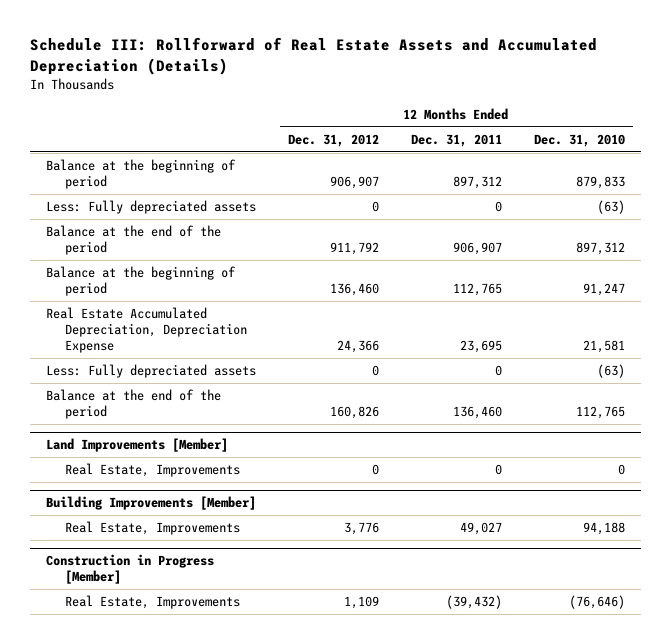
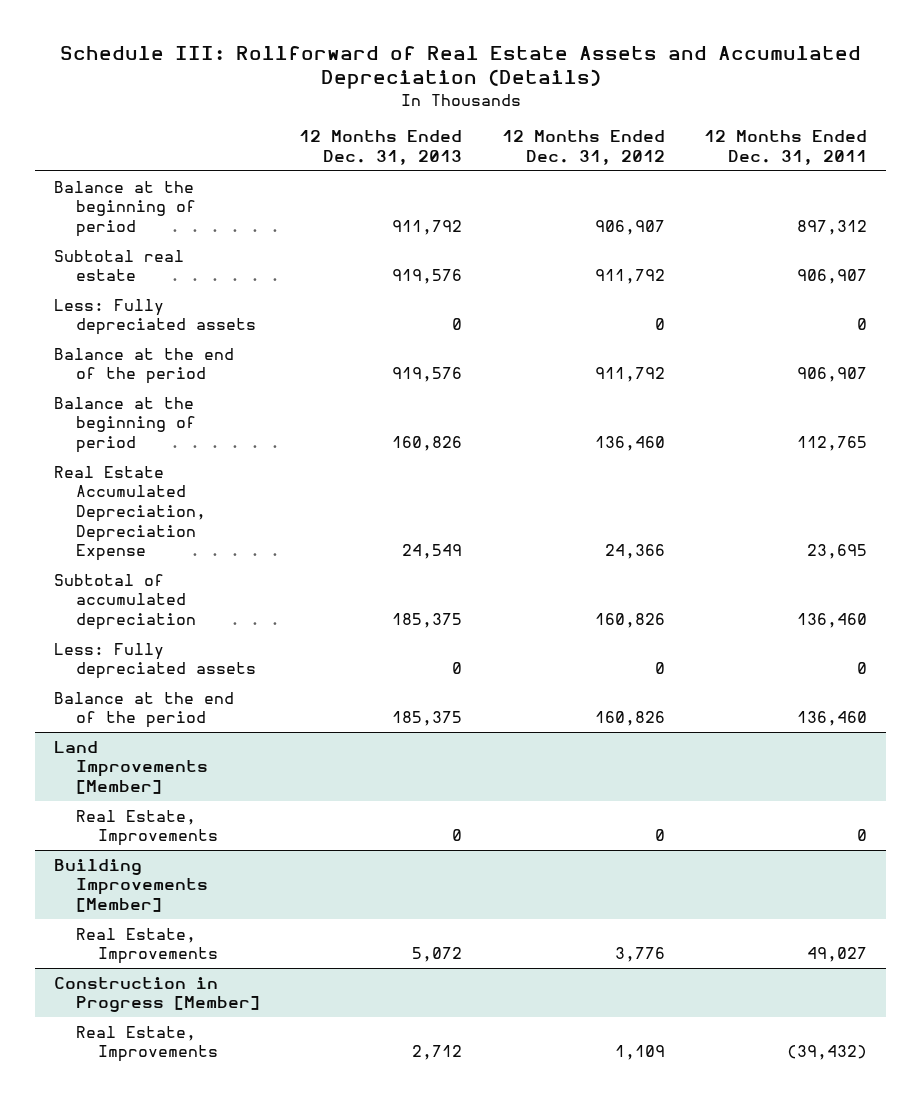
[533,133,625,147] Dec. 31, 2010 -> none
none -> [299,130,463,166] 12 Months Ended Dec. 31, 2013
none -> [54,249,185,282] Subtotal real estate
none -> [54,573,197,631] Subtotal of accumulated depreciation

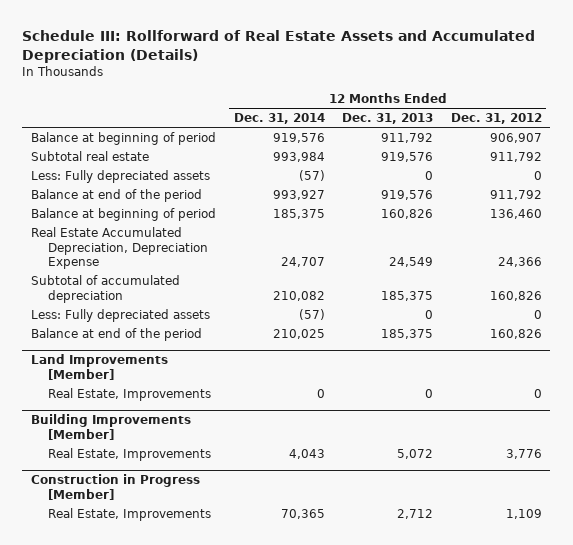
[703,130,867,166] 12 Months Ended Dec. 31, 2011 -> none
none -> [233,113,325,125] Dec. 31, 2014
[54,180,197,238] Balance at the beginning of period -> [31,132,217,146] Balance at beginning of period
[54,347,235,385] Balance at the end of the period -> [31,189,203,203] Balance at end of the period
[54,396,197,454] Balance at the beginning of period -> [31,208,217,222] Balance at beginning of period
[54,691,235,729] Balance at the end of the period -> [31,328,203,342] Balance at end of the period

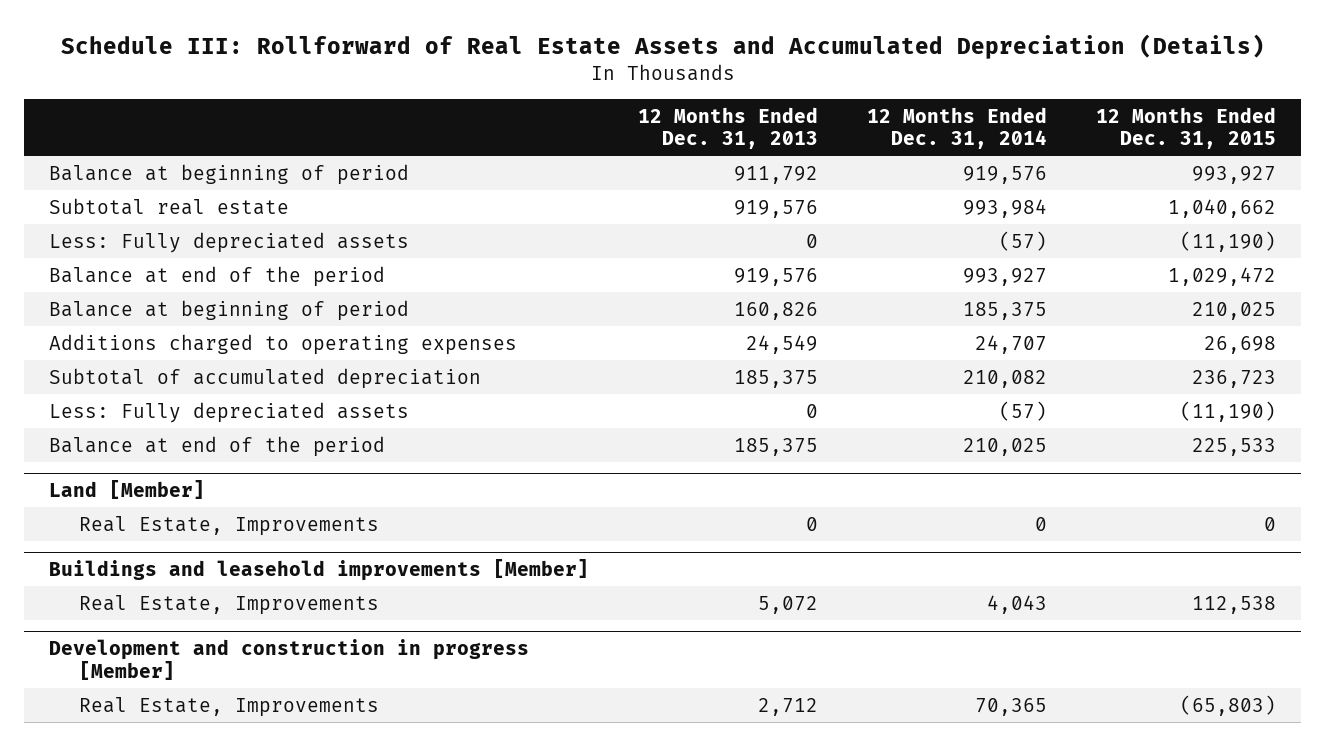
[450,113,542,125] Dec. 31, 2012 -> none
none -> [1096,106,1277,150] 12 Months Ended Dec. 31, 2015
[31,227,209,269] Real Estate Accumulated Depreciation, Depreciation Expense -> [49,333,518,355] Additions charged to operating expenses
[31,354,169,380] Land Improvements [Member] -> [49,479,206,499] Land [Member]
[31,414,192,440] Building Improvements [Member] -> [49,558,590,581] Buildings and leasehold improvements [Member]
[31,474,201,500] Construction in Progress [Member] -> [49,638,530,680] Development and construction in progress [Member]

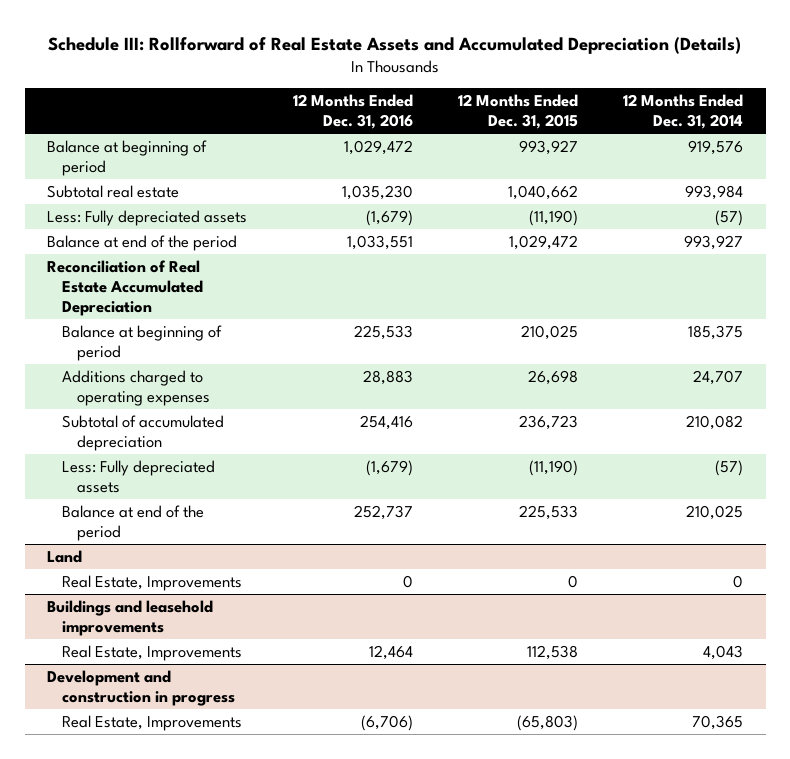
[638,106,819,150] 12 Months Ended Dec. 31, 2013 -> none
none -> [292,94,413,130] 12 Months Ended Dec. 31, 2016
none -> [47,259,204,316] Reconciliation of Real Estate Accumulated Depreciation
[49,479,206,499] Land [Member] -> [47,549,83,563] Land
[49,558,590,581] Buildings and leasehold improvements [Member] -> [47,599,214,636] Buildings and leasehold improvements
[49,638,530,680] Development and construction in progress [Member] -> [47,669,236,706] Development and construction in progress

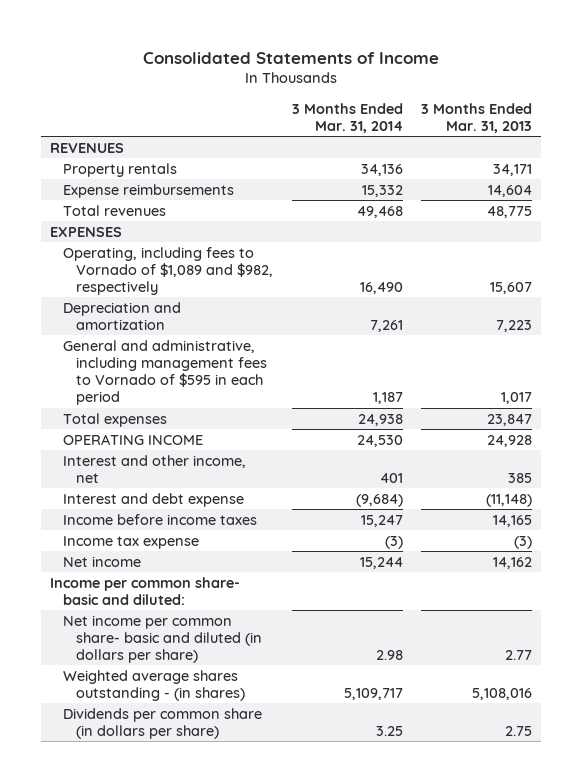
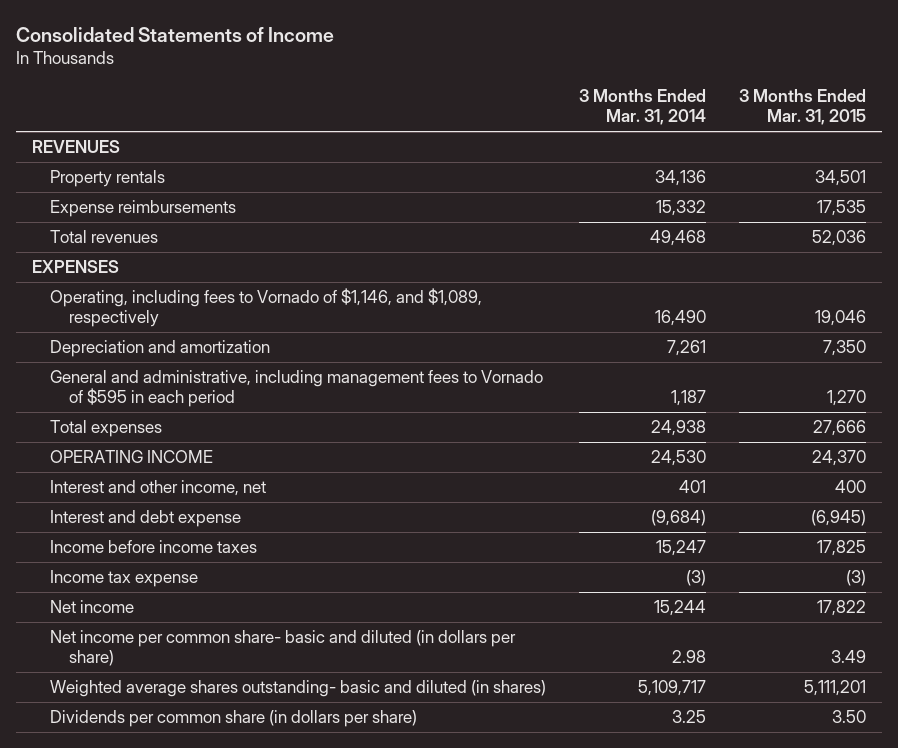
[421,102,533,134] 3 Months Ended Mar. 31, 2013 -> none
none -> [738,89,866,126] 3 Months Ended Mar. 31, 2015
[63,246,273,296] Operating, including fees to Vornado of $1,089 and $982, respectively -> [50,288,483,328] Operating, including fees to Vornado of $1,146, and $1,089, respectively
[50,576,241,605] Income per common share- basic and diluted: -> none
[63,669,245,701] Weighted average shares outstanding - (in shares) -> [50,680,547,698] Weighted average shares outstanding- basic and diluted (in shares)

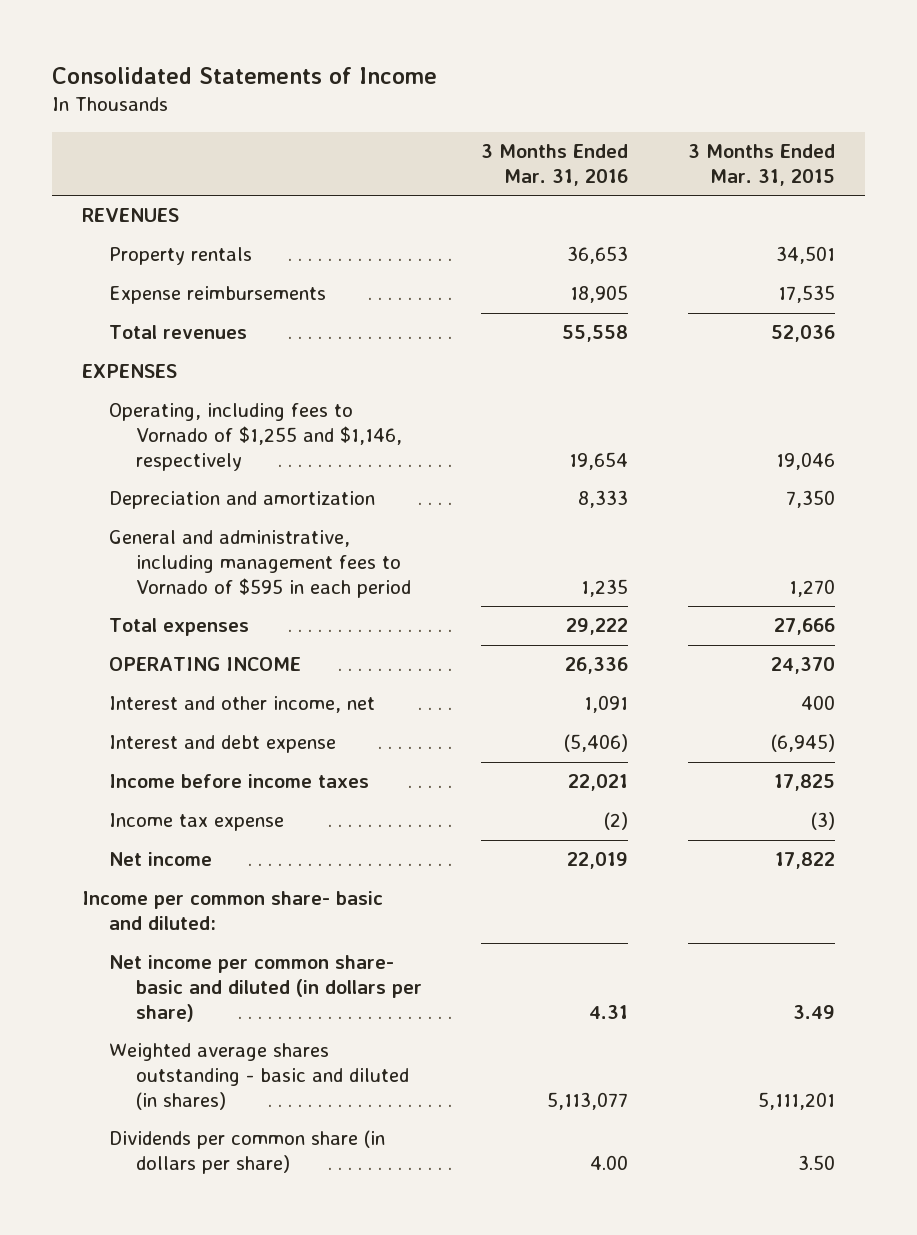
[579,89,707,126] 3 Months Ended Mar. 31, 2014 -> none
none -> [481,143,629,186] 3 Months Ended Mar. 31, 2016
[50,288,483,328] Operating, including fees to Vornado of $1,146, and $1,089, respectively -> [108,403,402,471] Operating, including fees to Vornado of $1,255 and $1,146, respectively
none -> [81,891,383,931] Income per common share- basic and diluted:
[50,680,547,698] Weighted average shares outstanding- basic and diluted (in shares) -> [108,1043,409,1110] Weighted average shares outstanding - basic and diluted (in shares)

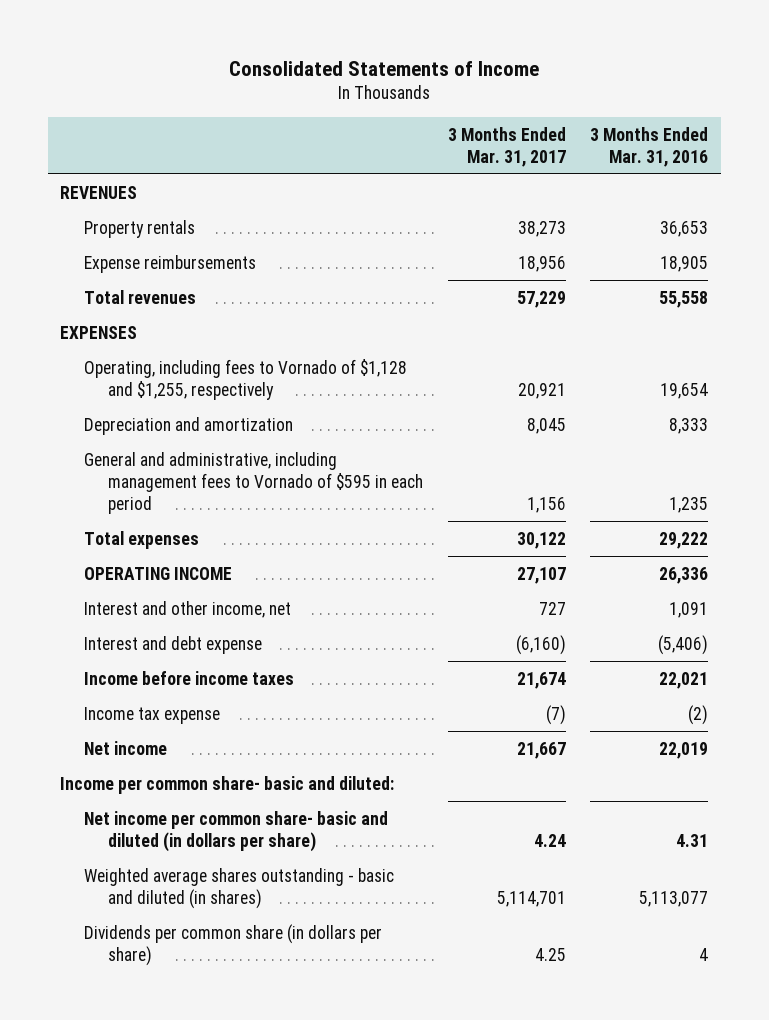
[687,143,835,186] 3 Months Ended Mar. 31, 2015 -> none
none -> [447,126,566,167] 3 Months Ended Mar. 31, 2017
[108,403,402,471] Operating, including fees to Vornado of $1,255 and $1,146, respectively -> [84,358,408,400] Operating, including fees to Vornado of $1,128 and $1,255, respectively
[590,1155,629,1171] 4.00 -> [699,947,709,961] 4

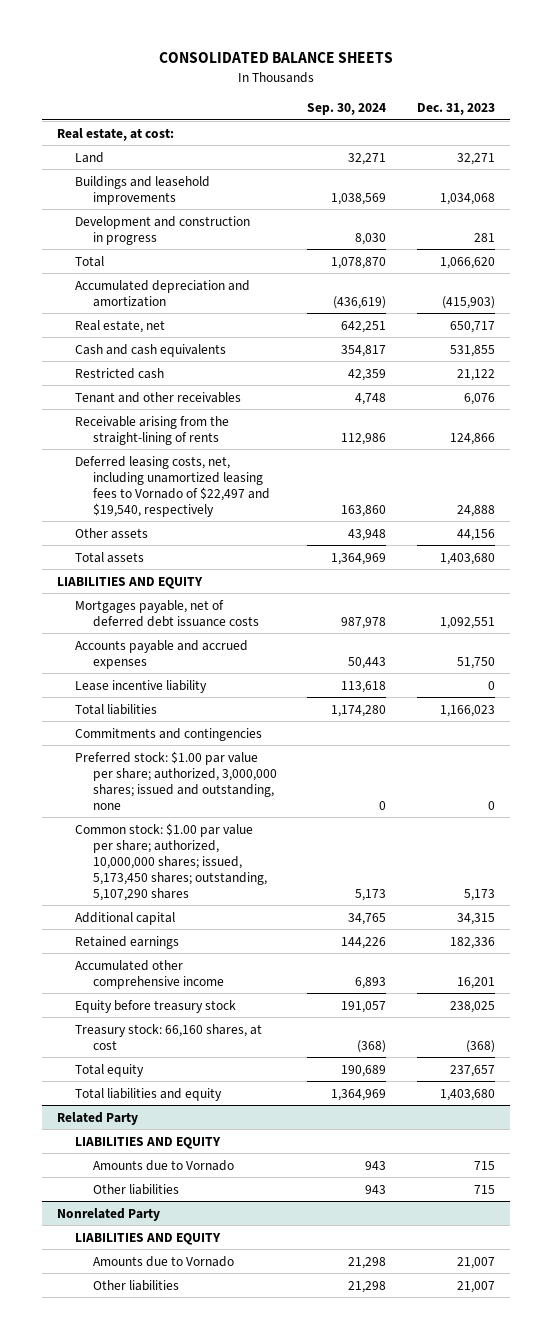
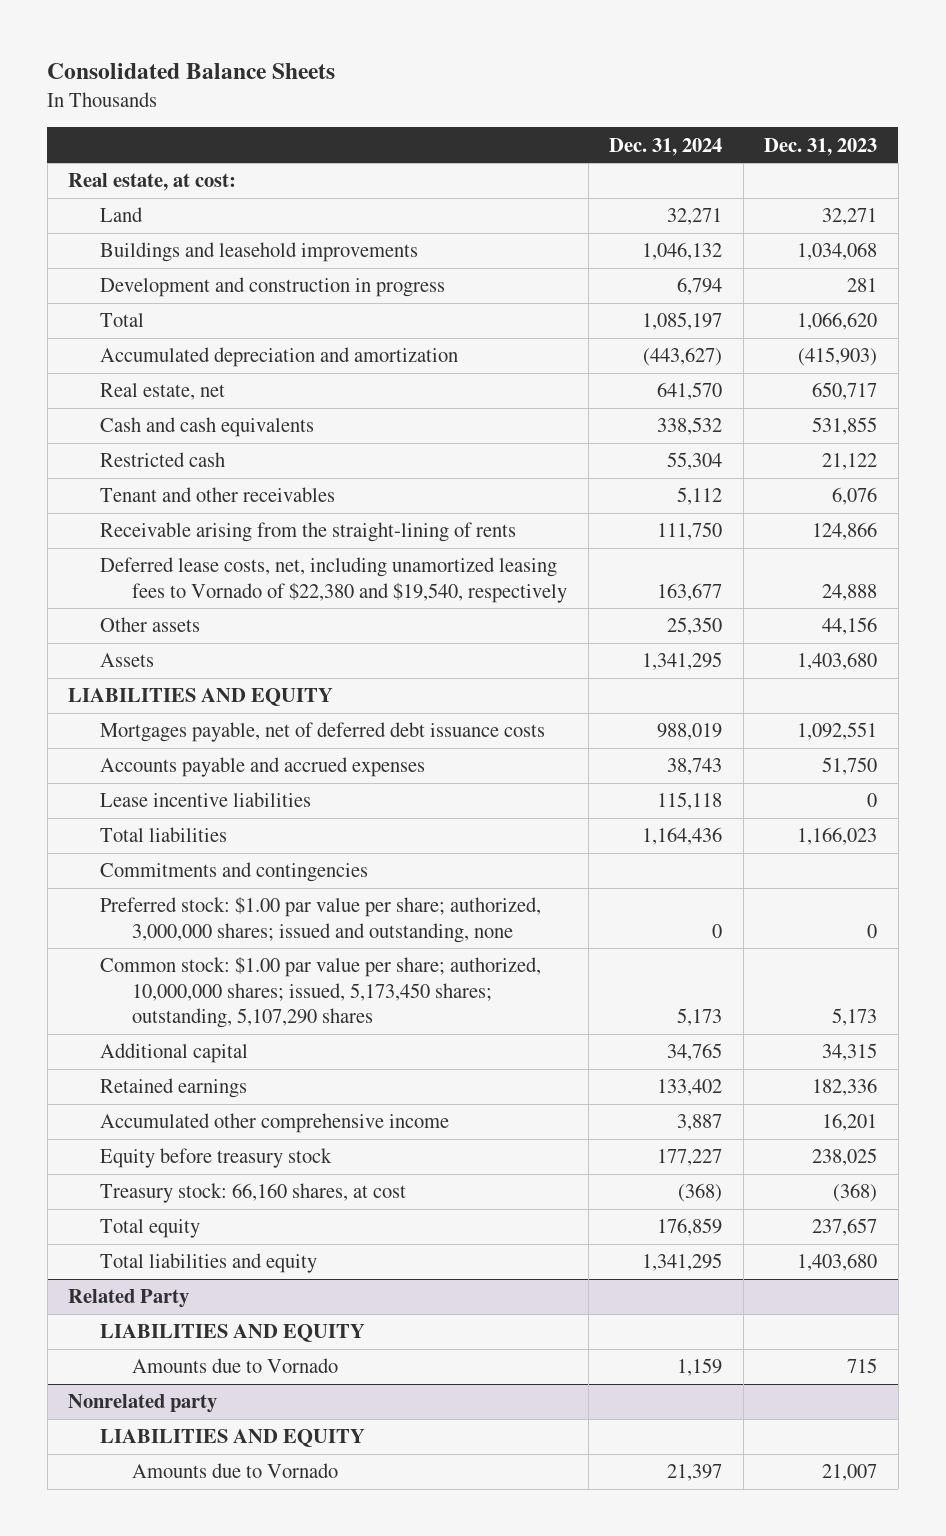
[159,52,394,64] CONSOLIDATED BALANCE SHEETS -> [47,63,336,80] Consolidated Balance Sheets
[307,103,387,116] Sep. 30, 2024 -> none
none -> [609,137,723,156] Dec. 31, 2024
[75,455,270,517] Deferred leasing costs, net, including unamortized leasing fees to Vornado of $22,497 and $19,540, respectively -> [100,557,568,603] Deferred lease costs, net, including unamortized leasing fees to Vornado of $22,380 and $19,540, respectively
[75,551,145,563] Total assets -> [100,653,155,668] Assets
[75,679,208,693] Lease incentive liability -> [100,792,312,808] Lease incentive liabilities
[92,1183,179,1195] Other liabilities -> none
[57,1207,161,1221] Nonrelated Party -> [68,1394,218,1414] Nonrelated party
[92,1279,179,1291] Other liabilities -> none

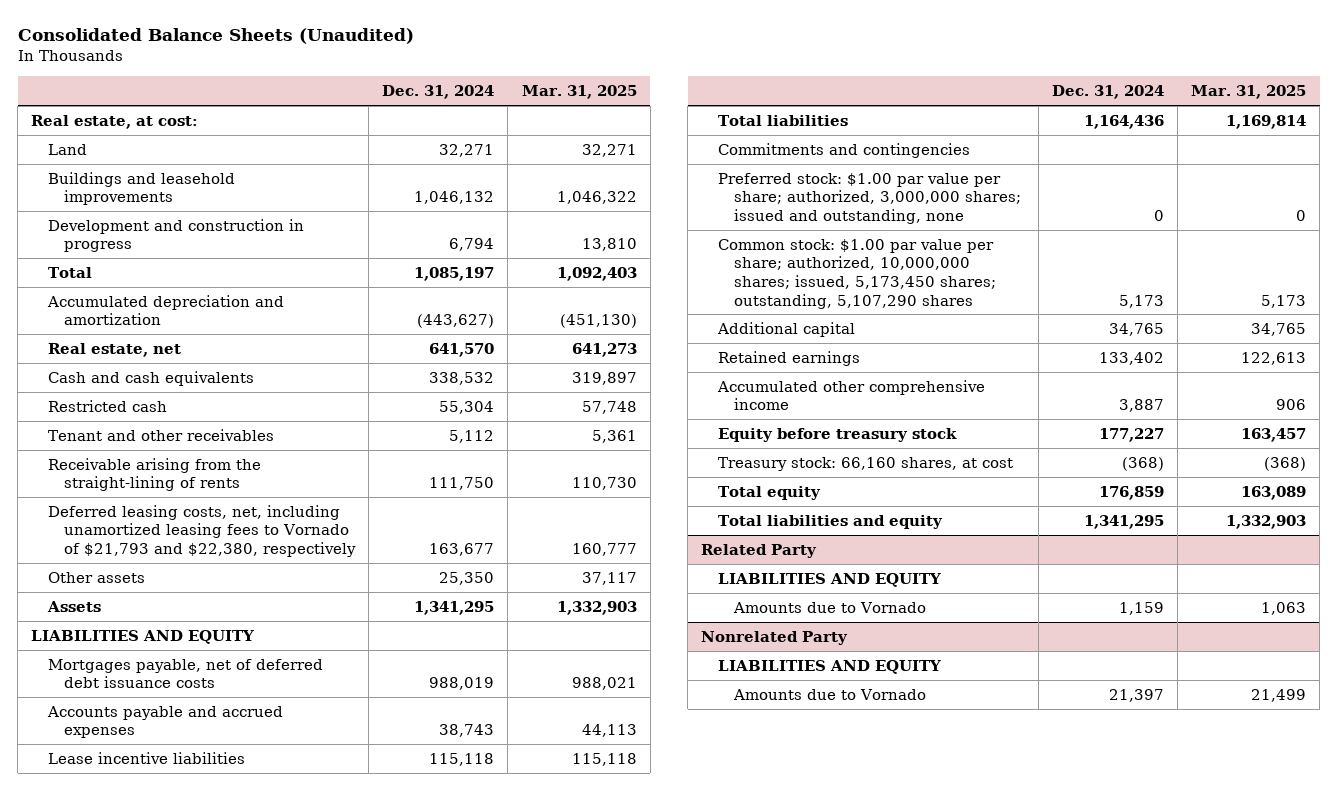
[47,63,336,80] Consolidated Balance Sheets -> [17,28,414,45] Consolidated Balance Sheets (Unaudited)
[764,137,878,156] Dec. 31, 2023 -> none
none -> [521,85,637,100] Mar. 31, 2025
[100,557,568,603] Deferred lease costs, net, including unamortized leasing fees to Vornado of $22,380 and $19,540, respectively -> [47,504,357,557] Deferred leasing costs, net, including unamortized leasing fees to Vornado of $21,793 and $22,380, respectively
[68,1394,218,1414] Nonrelated party -> [701,630,849,645] Nonrelated Party

